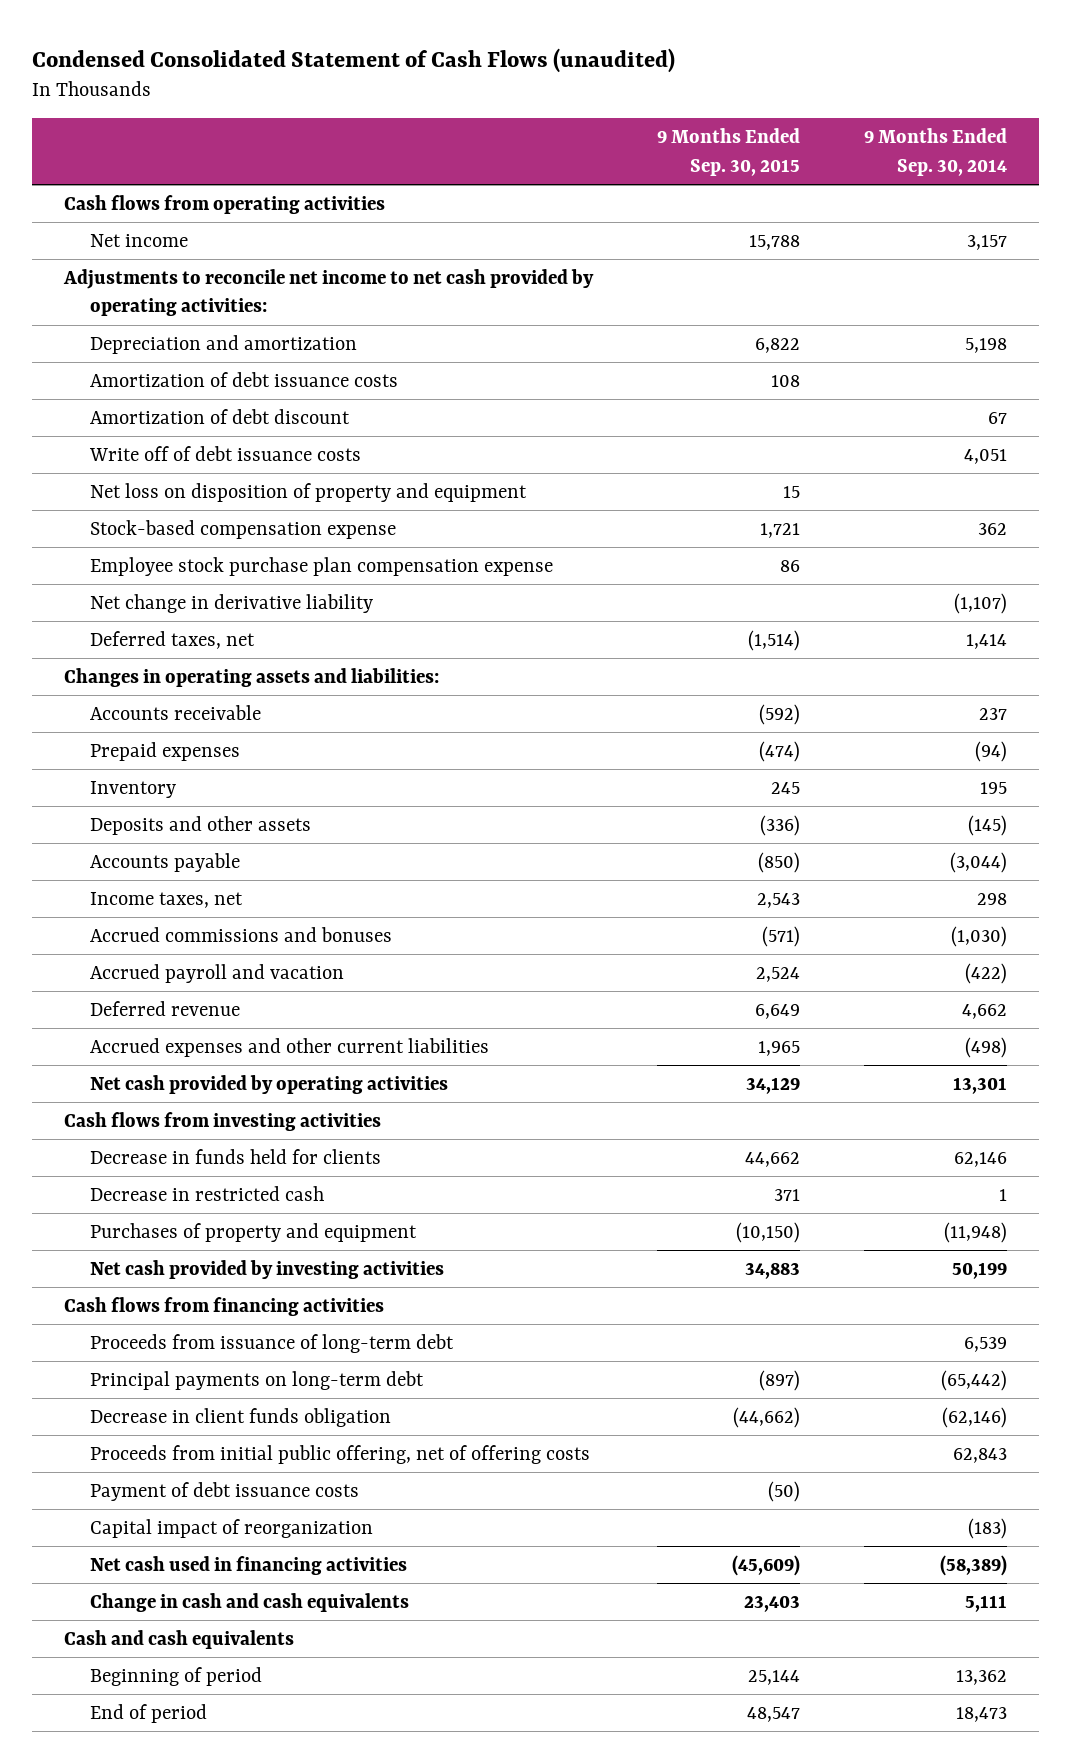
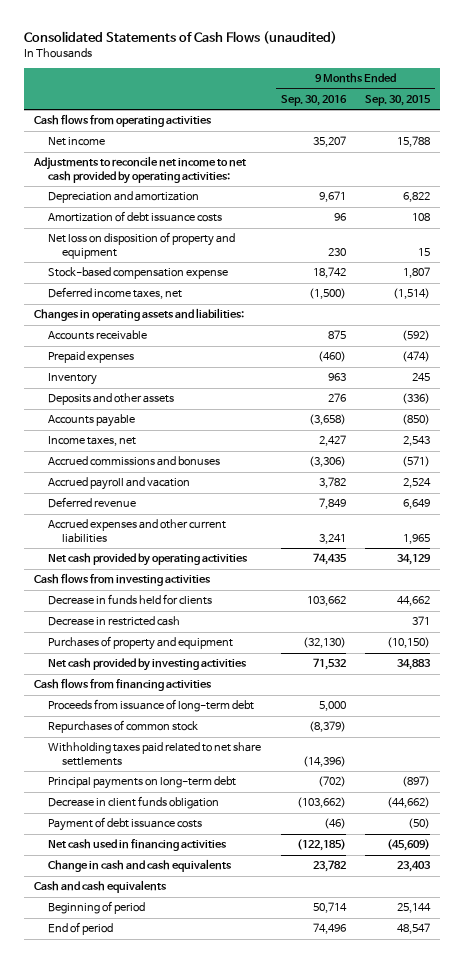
[32,47,676,73] Condensed Consolidated Statement of Cash Flows (unaudited) -> [24,30,338,44] Consolidated Statements of Cash Flows (unaudited)
[864,128,1008,176] 9 Months Ended Sep. 30, 2014 -> none
none -> [280,94,347,106] Sep. 30, 2016
[89,408,350,424] Amortization of debt discount -> none
[88,445,361,461] Write off of debt issuance costs -> none
[89,556,553,576] Employee stock purchase plan compensation expense -> none
[89,593,373,613] Net change in derivative liability -> none
[760,522,801,538] 1,721 -> [403,267,431,279] 1,807
[89,630,255,649] Deferred taxes, net -> [47,287,182,300] Deferred income taxes, net
none -> [47,720,198,734] Repurchases of common stock
none -> [47,742,261,767] Withholding taxes paid related to net share settlements
[89,1444,590,1464] Proceeds from initial public offering, net of offering costs -> none
[89,1518,373,1538] Capital impact of reorganization -> none

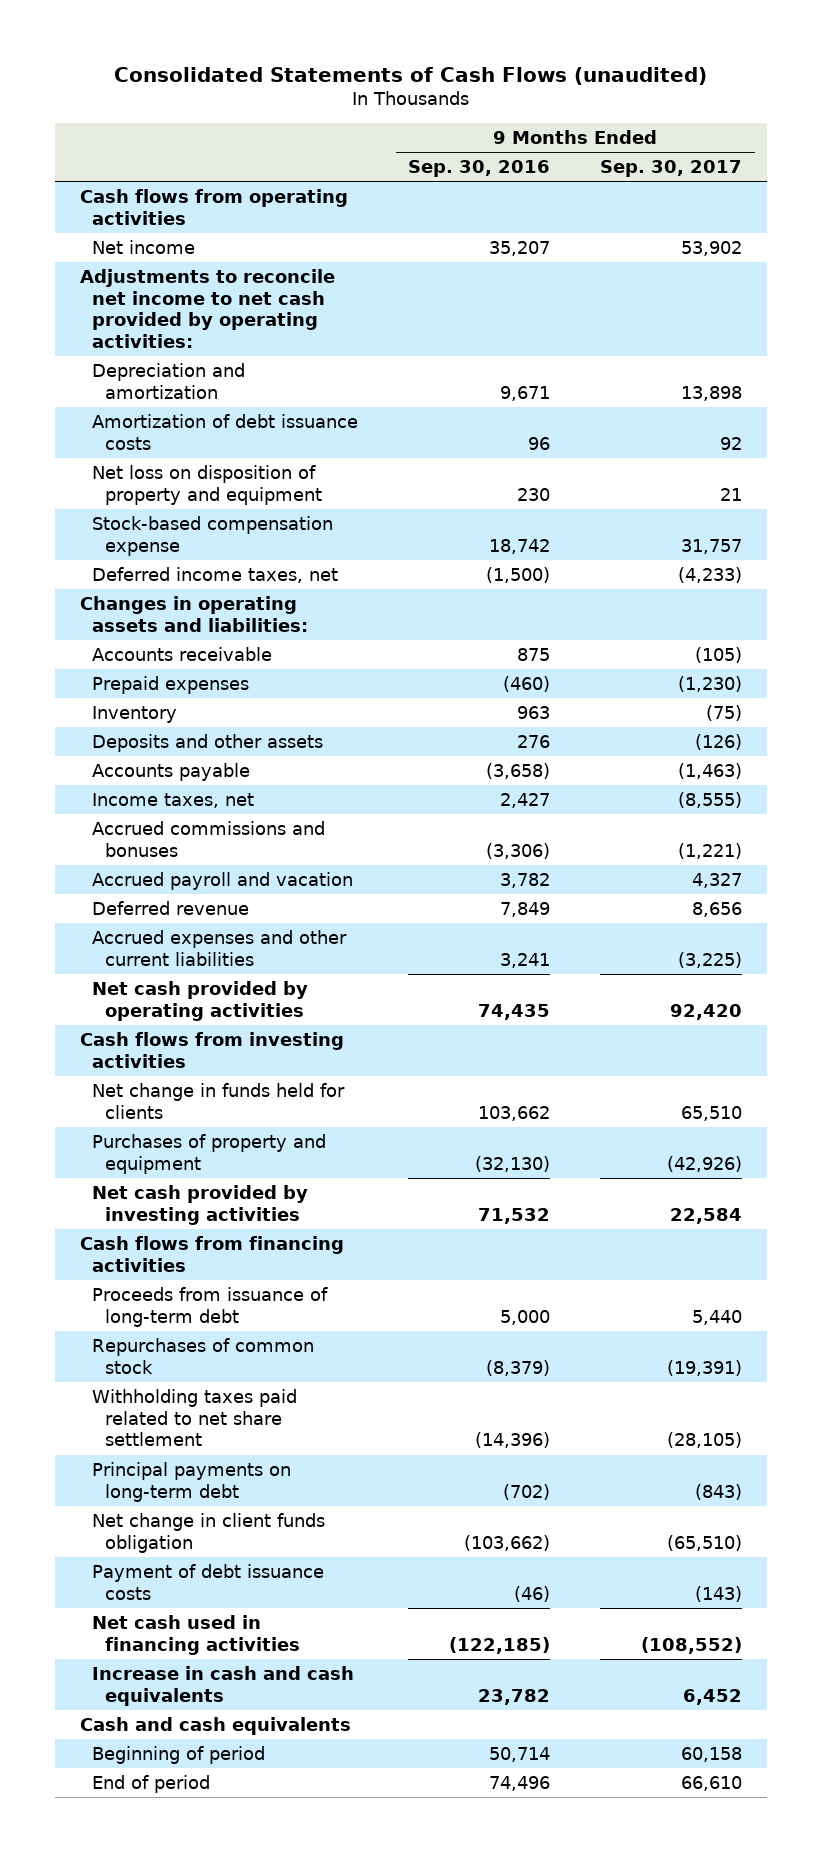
[365,94,432,106] Sep. 30, 2015 -> none
none -> [600,159,743,177] Sep. 30, 2017
[47,616,180,627] Decrease in restricted cash -> none
[47,594,212,606] Decrease in funds held for clients -> [92,1082,346,1119] Net change in funds held for clients
[47,742,261,767] Withholding taxes paid related to net share settlements -> [92,1388,298,1447] Withholding taxes paid related to net share settlement
[47,796,219,810] Decrease in client funds obligation -> [92,1512,326,1553] Net change in client funds obligation
[47,859,232,873] Change in cash and cash equivalents -> [92,1665,355,1706] Increase in cash and cash equivalents

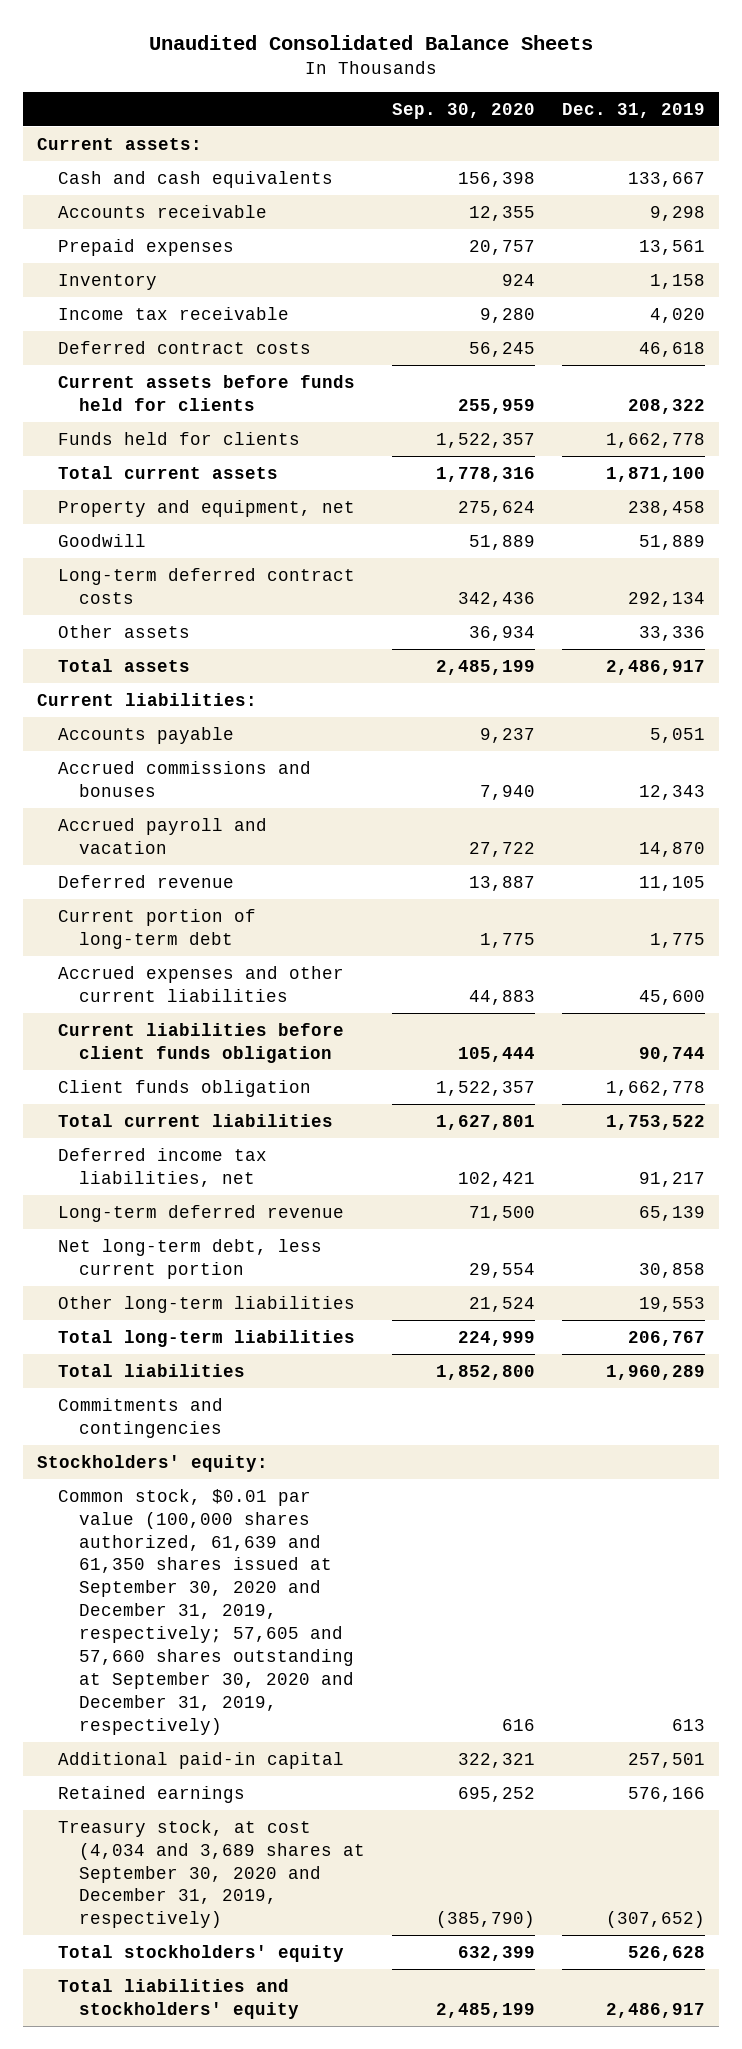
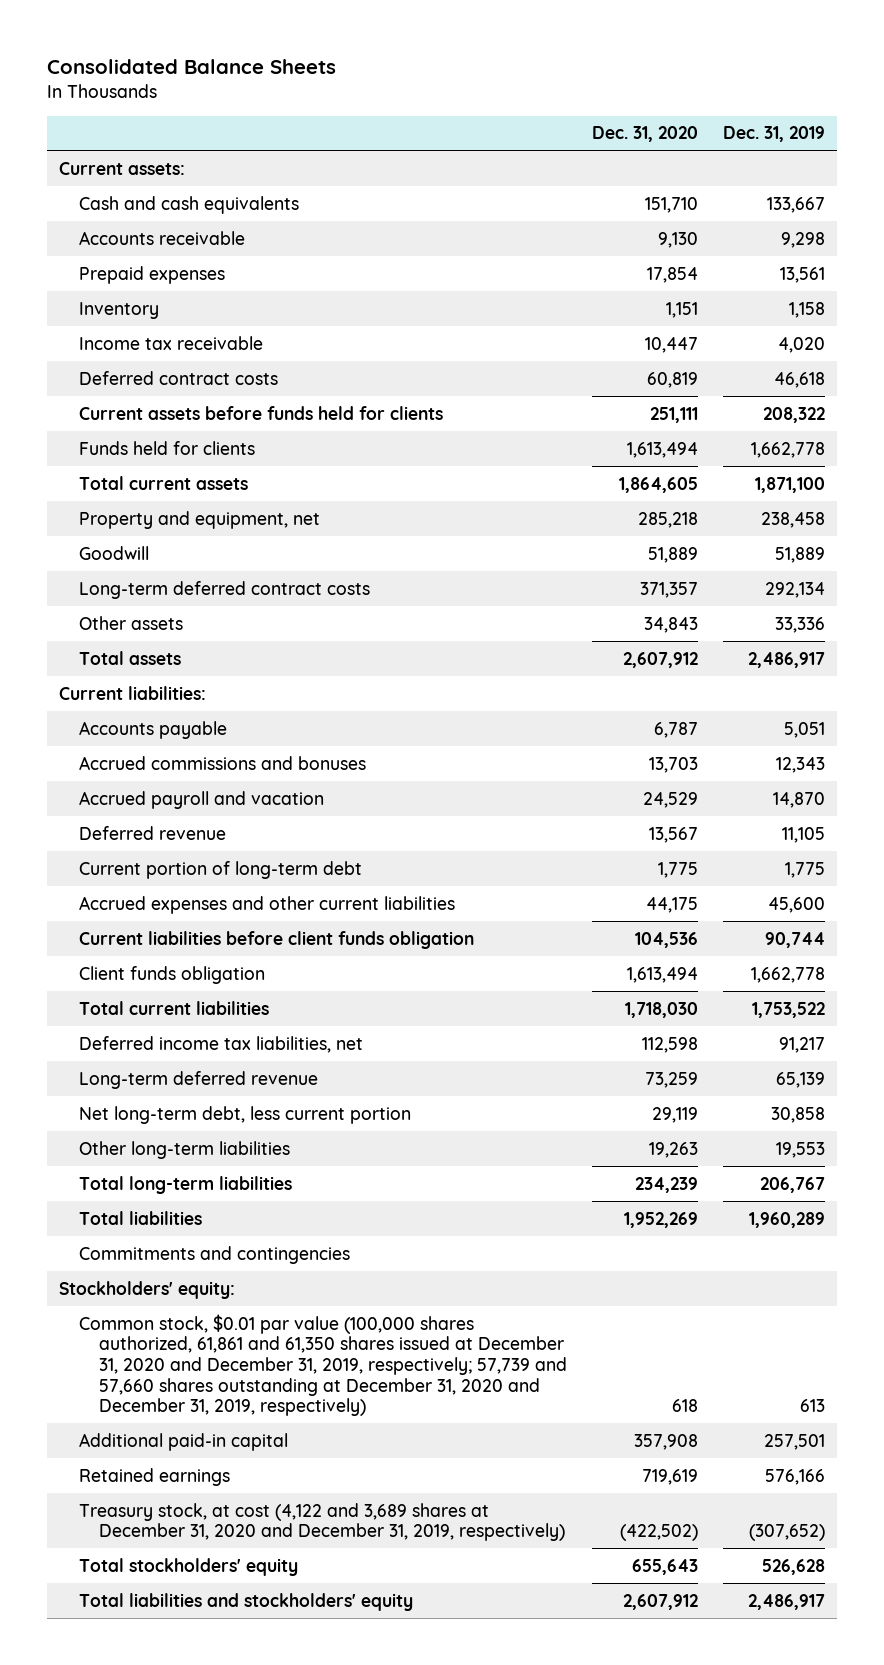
[148,35,593,51] Unaudited Consolidated Balance Sheets -> [46,59,336,75] Consolidated Balance Sheets
[392,102,536,119] Sep. 30, 2020 -> none
none -> [591,126,698,143] Dec. 31, 2020
[57,1488,354,1736] Common stock, $0.01 par value (100,000 shares authorized, 61,639 and 61,350 shares issued at September 30, 2020 and December 31, 2019, respectively; 57,605 and 57,660 shares outstanding at September 30, 2020 and December 31, 2019, respectively) -> [79,1313,567,1417] Common stock, $0.01 par value (100,000 shares authorized, 61,861 and 61,350 shares issued at December 31, 2020 and December 31, 2019, respectively; 57,739 and 57,660 shares outstanding at December 31, 2020 and December 31, 2019, respectively)
[57,1819,365,1929] Treasury stock, at cost (4,034 and 3,689 shares at September 30, 2020 and December 31, 2019, respectively) -> [79,1502,565,1542] Treasury stock, at cost (4,122 and 3,689 shares at December 31, 2020 and December 31, 2019, respectively)

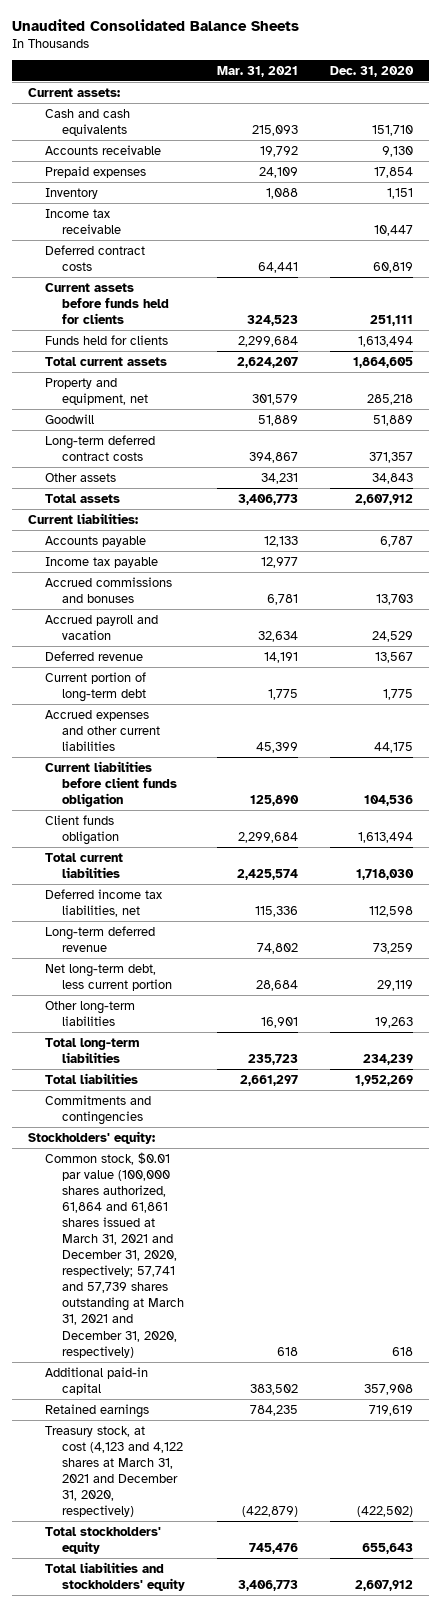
[46,59,336,75] Consolidated Balance Sheets -> [11,18,299,31] Unaudited Consolidated Balance Sheets
[722,126,825,143] Dec. 31, 2019 -> none
none -> [216,65,298,77] Mar. 31, 2021
none -> [44,556,158,568] Income tax payable
[79,1313,567,1417] Common stock, $0.01 par value (100,000 shares authorized, 61,861 and 61,350 shares issued at December 31, 2020 and December 31, 2019, respectively; 57,739 and 57,660 shares outstanding at December 31, 2020 and December 31, 2019, respectively) -> [44,1151,184,1358] Common stock, $0.01 par value (100,000 shares authorized, 61,864 and 61,861 shares issued at March 31, 2021 and December 31, 2020, respectively; 57,741 and 57,739 shares outstanding at March 31, 2021 and December 31, 2020, respectively)
[79,1502,565,1542] Treasury stock, at cost (4,122 and 3,689 shares at December 31, 2020 and December 31, 2019, respectively) -> [44,1425,183,1517] Treasury stock, at cost (4,123 and 4,122 shares at March 31, 2021 and December 31, 2020, respectively)

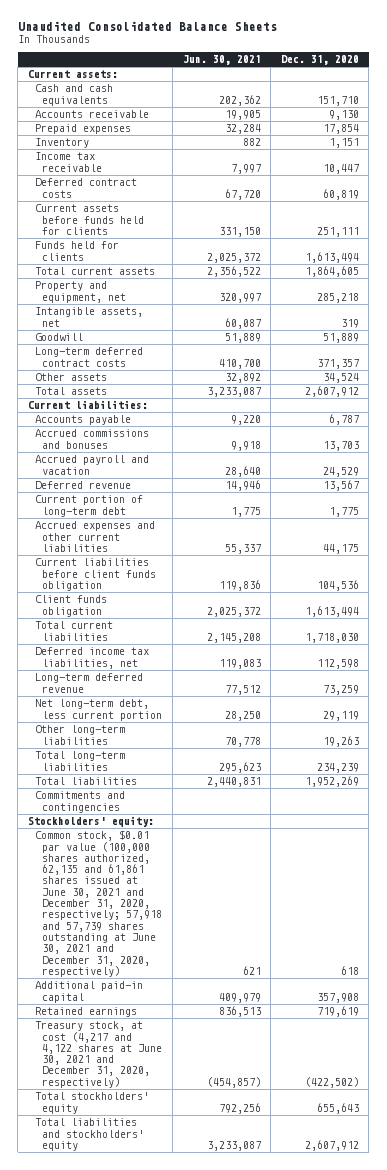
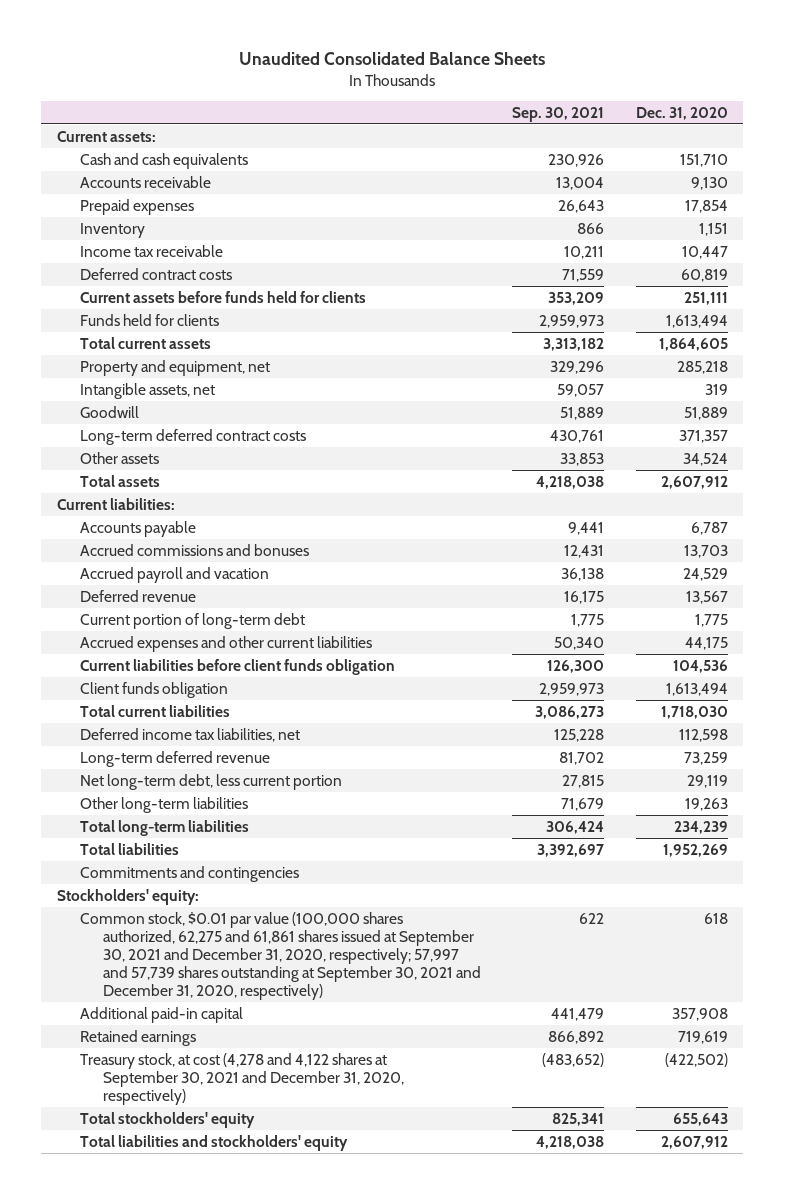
[182,55,261,66] Jun. 30, 2021 -> none
none -> [512,106,605,122] Sep. 30, 2021
[35,830,163,978] Common stock, $0.01 par value (100,000 shares authorized, 62,135 and 61,861 shares issued at June 30, 2021 and December 31, 2020, respectively; 57,918 and 57,739 shares outstanding at June 30, 2021 and December 31, 2020, respectively) -> [79,911,481,1001] Common stock, $0.01 par value (100,000 shares authorized, 62,275 and 61,861 shares issued at September 30, 2021 and December 31, 2020, respectively; 57,997 and 57,739 shares outstanding at September 30, 2021 and December 31, 2020, respectively)
[35,1021,163,1088] Treasury stock, at cost (4,217 and 4,122 shares at June 30, 2021 and December 31, 2020, respectively) -> [79,1052,404,1106] Treasury stock, at cost (4,278 and 4,122 shares at September 30, 2021 and December 31, 2020, respectively)

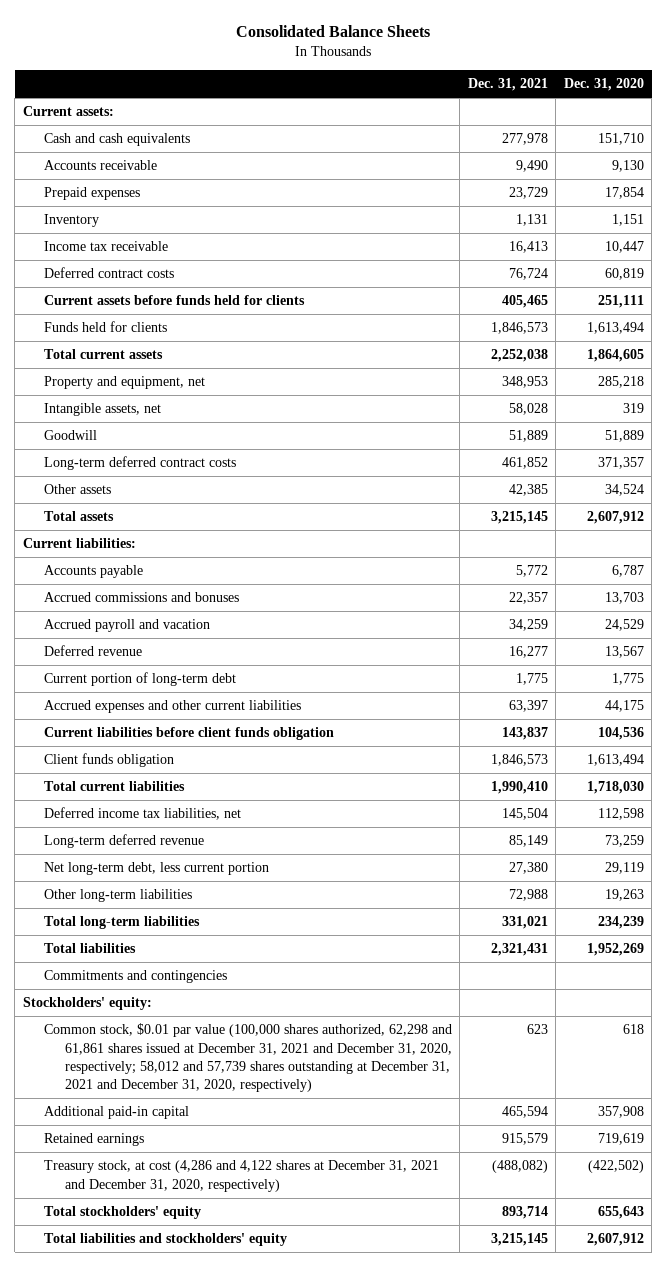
[239,51,546,65] Unaudited Consolidated Balance Sheets -> [236,24,431,37] Consolidated Balance Sheets
[512,106,605,122] Sep. 30, 2021 -> none
none -> [467,78,548,92] Dec. 31, 2021
[79,911,481,1001] Common stock, $0.01 par value (100,000 shares authorized, 62,275 and 61,861 shares issued at September 30, 2021 and December 31, 2020, respectively; 57,997 and 57,739 shares outstanding at September 30, 2021 and December 31, 2020, respectively) -> [43,1023,452,1093] Common stock, $0.01 par value (100,000 shares authorized, 62,298 and 61,861 shares issued at December 31, 2021 and December 31, 2020, respectively; 58,012 and 57,739 shares outstanding at December 31, 2021 and December 31, 2020, respectively)
[79,1052,404,1106] Treasury stock, at cost (4,278 and 4,122 shares at September 30, 2021 and December 31, 2020, respectively) -> [43,1160,439,1192] Treasury stock, at cost (4,286 and 4,122 shares at December 31, 2021 and December 31, 2020, respectively)

